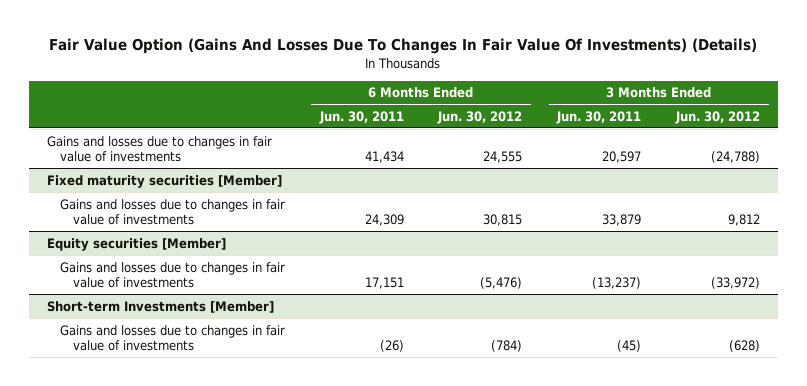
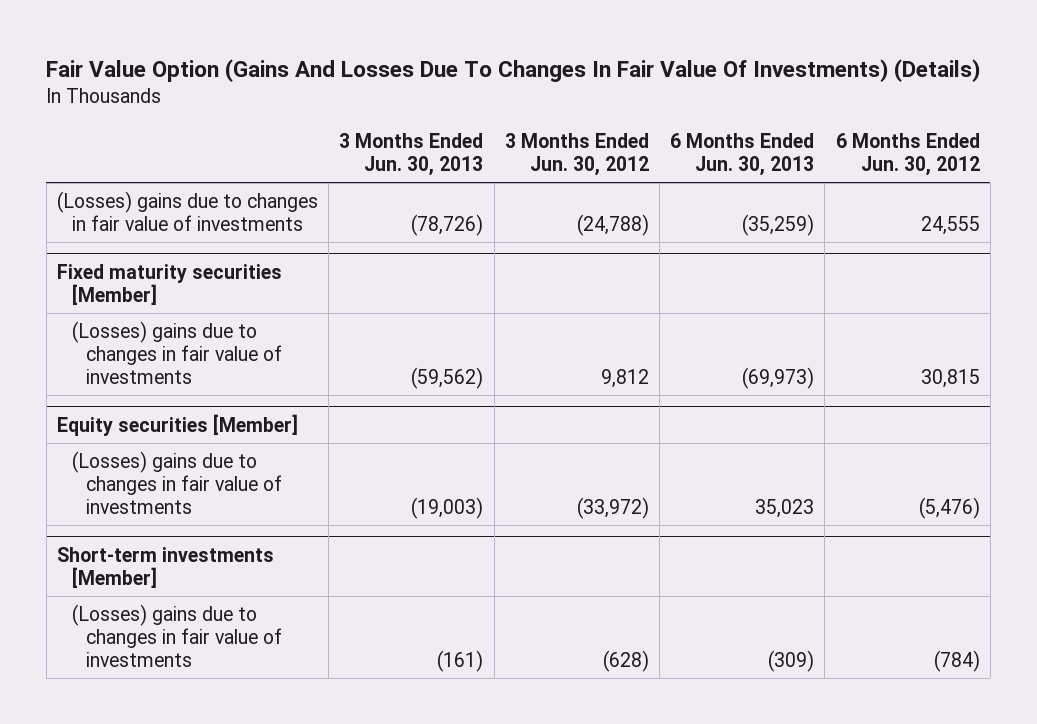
[318,110,404,124] Jun. 30, 2011 -> none
[556,110,642,124] Jun. 30, 2011 -> none
none -> [339,132,484,176] 3 Months Ended Jun. 30, 2013
none -> [670,132,815,176] 6 Months Ended Jun. 30, 2013
[46,135,272,163] Gains and losses due to changes in fair value of investments -> [57,191,319,232] (Losses) gains due to changes in fair value of investments
[59,198,285,226] Gains and losses due to changes in fair value of investments -> [71,321,283,385] (Losses) gains due to changes in fair value of investments
[59,261,285,289] Gains and losses due to changes in fair value of investments -> [71,451,283,515] (Losses) gains due to changes in fair value of investments
[46,300,274,313] Short-term Investments [Member] -> [57,546,275,588] Short-term investments [Member]
[59,324,285,352] Gains and losses due to changes in fair value of investments -> [71,604,283,668] (Losses) gains due to changes in fair value of investments

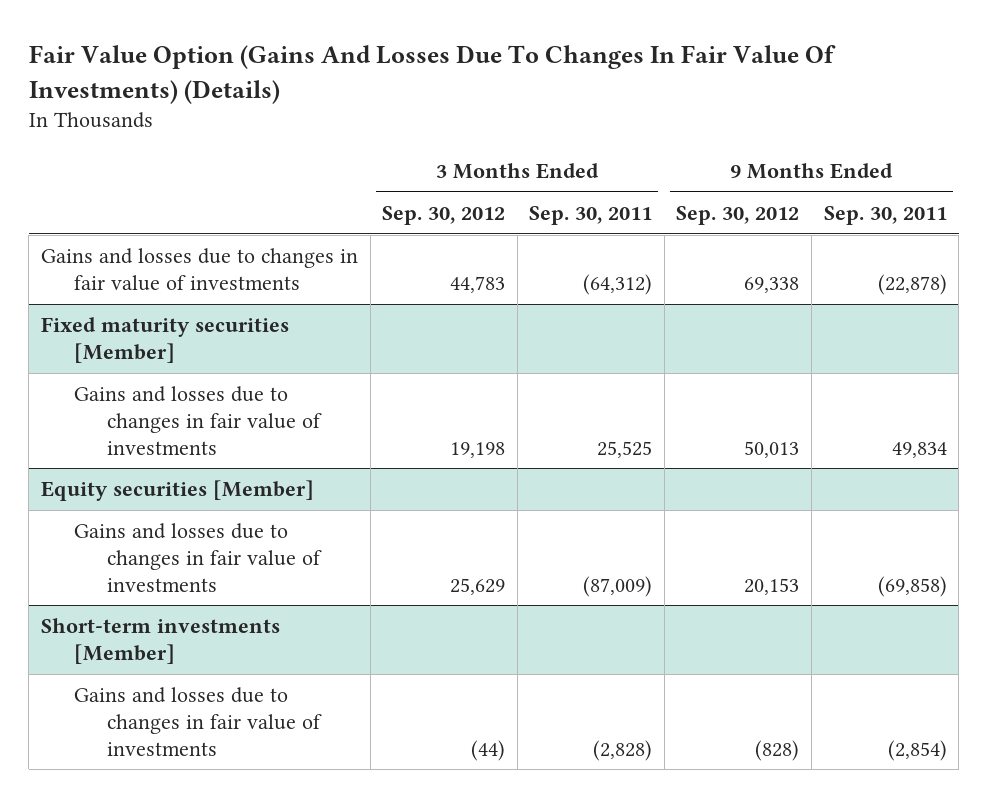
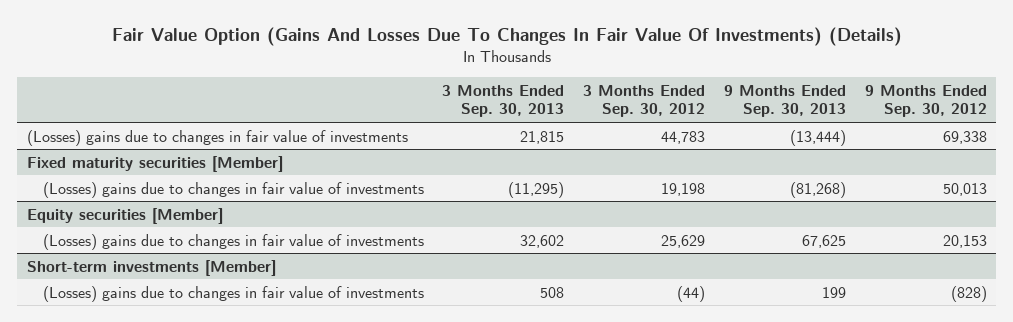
[529,205,653,225] Sep. 30, 2011 -> none
[823,205,947,225] Sep. 30, 2011 -> none
none -> [442,84,565,118] 3 Months Ended Sep. 30, 2013
none -> [723,84,846,118] 9 Months Ended Sep. 30, 2013
[40,248,358,291] Gains and losses due to changes in fair value of investments -> [26,129,408,146] (Losses) gains due to changes in fair value of investments
[73,386,322,455] Gains and losses due to changes in fair value of investments -> [42,181,424,198] (Losses) gains due to changes in fair value of investments
[73,523,322,592] Gains and losses due to changes in fair value of investments -> [42,233,424,250] (Losses) gains due to changes in fair value of investments
[73,687,322,756] Gains and losses due to changes in fair value of investments -> [42,285,424,302] (Losses) gains due to changes in fair value of investments

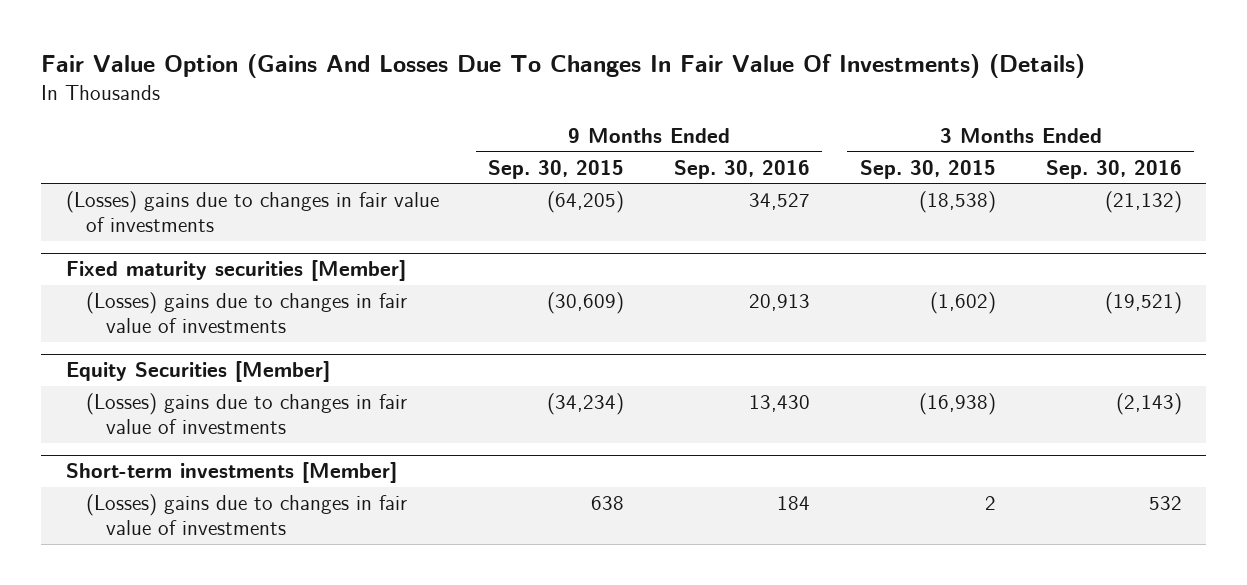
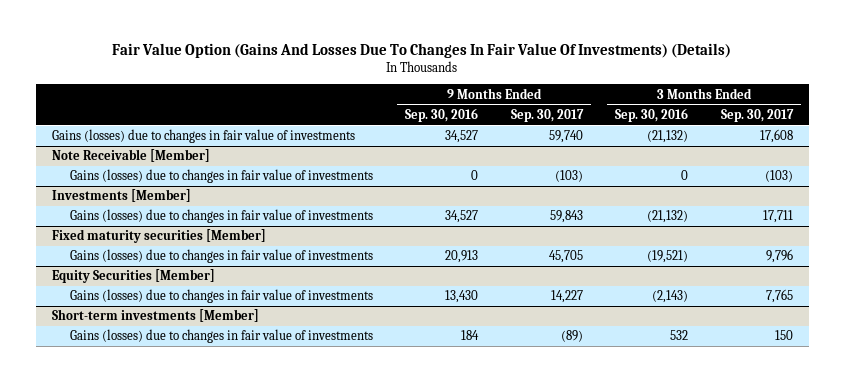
[488,159,625,179] Sep. 30, 2015 -> none
[859,159,996,179] Sep. 30, 2015 -> none
none -> [510,108,584,122] Sep. 30, 2017
none -> [720,108,794,122] Sep. 30, 2017
[65,190,439,232] (Losses) gains due to changes in fair value of investments -> [51,129,355,144] Gains (losses) due to changes in fair value of investments
none -> [51,149,210,163] Note Receivable [Member]
none -> [69,169,373,184] Gains (losses) due to changes in fair value of investments
none -> [51,189,191,203] Investments [Member]
none -> [69,209,373,224] Gains (losses) due to changes in fair value of investments
[85,291,407,333] (Losses) gains due to changes in fair value of investments -> [69,249,373,264] Gains (losses) due to changes in fair value of investments
[85,392,407,434] (Losses) gains due to changes in fair value of investments -> [69,289,373,304] Gains (losses) due to changes in fair value of investments
[85,493,407,535] (Losses) gains due to changes in fair value of investments -> [69,329,373,344] Gains (losses) due to changes in fair value of investments

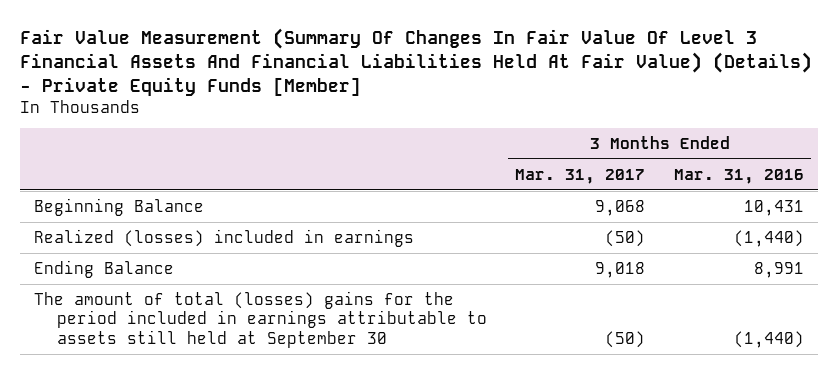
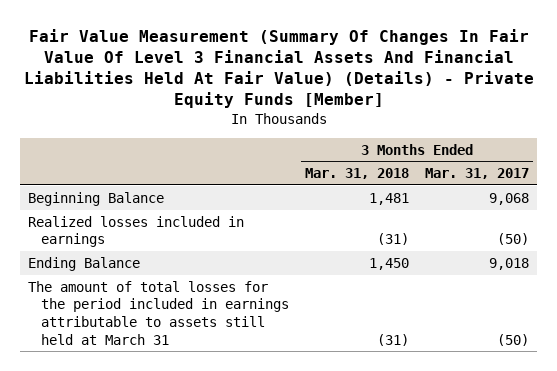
[673,168,804,184] Mar. 31, 2016 -> none
none -> [304,168,409,180] Mar. 31, 2018
[34,228,415,247] Realized (losses) included in earnings -> [28,215,245,248] Realized losses included in earnings
[34,290,488,349] The amount of total (losses) gains for the period included in earnings attributable to assets still held at September 30 -> [28,280,289,345] The amount of total losses for the period included in earnings attributable to assets still held at March 31

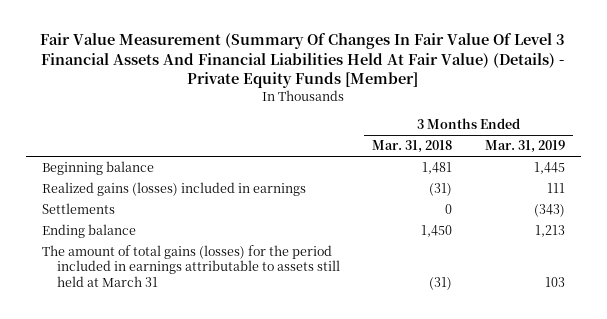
[424,168,529,180] Mar. 31, 2017 -> none
none -> [484,140,565,154] Mar. 31, 2019
[28,191,165,206] Beginning Balance -> [41,161,154,176] Beginning balance
[28,215,245,248] Realized losses included in earnings -> [41,182,306,197] Realized gains (losses) included in earnings
none -> [41,203,115,215] Settlements
[28,256,141,271] Ending Balance -> [41,224,136,239] Ending balance
[28,280,289,345] The amount of total losses for the period included in earnings attributable to assets still held at March 31 -> [41,245,341,287] The amount of total gains (losses) for the period included in earnings attributable to assets still held at March 31

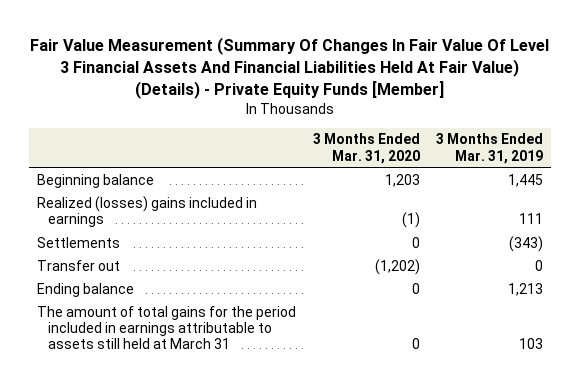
[372,140,453,154] Mar. 31, 2018 -> none
none -> [312,133,420,164] 3 Months Ended Mar. 31, 2020
[41,182,306,197] Realized gains (losses) included in earnings -> [37,195,258,228] Realized (losses) gains included in earnings
none -> [37,259,121,271] Transfer out
[41,245,341,287] The amount of total gains (losses) for the period included in earnings attributable to assets still held at March 31 -> [37,305,297,350] The amount of total gains for the period included in earnings attributable to assets still held at March 31

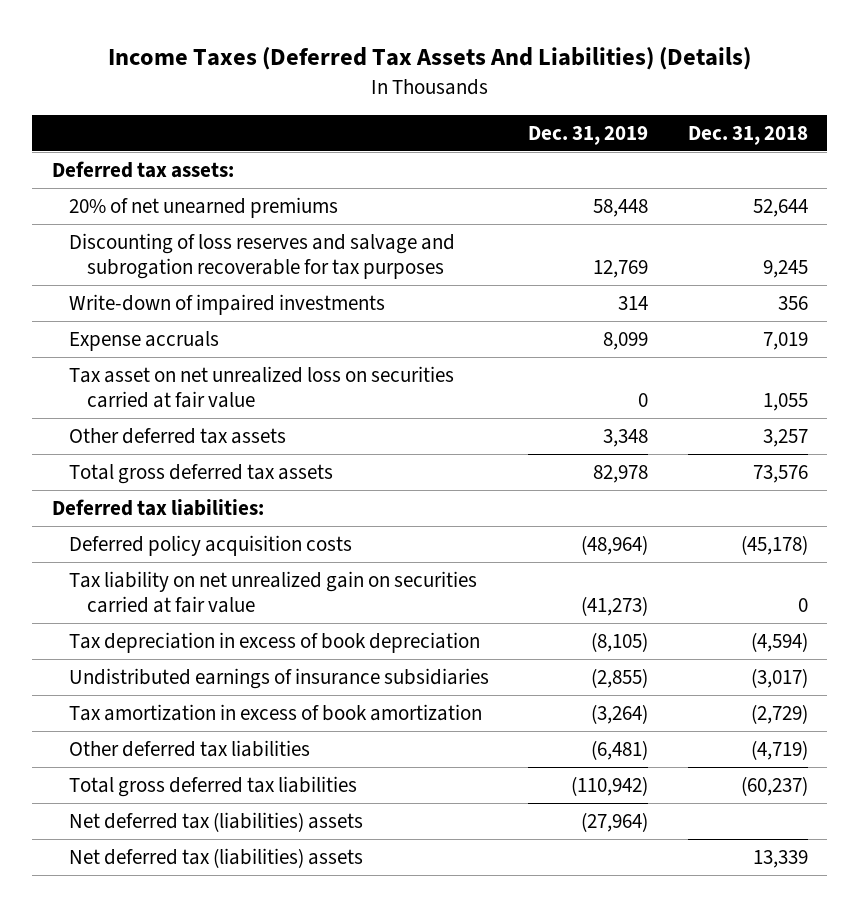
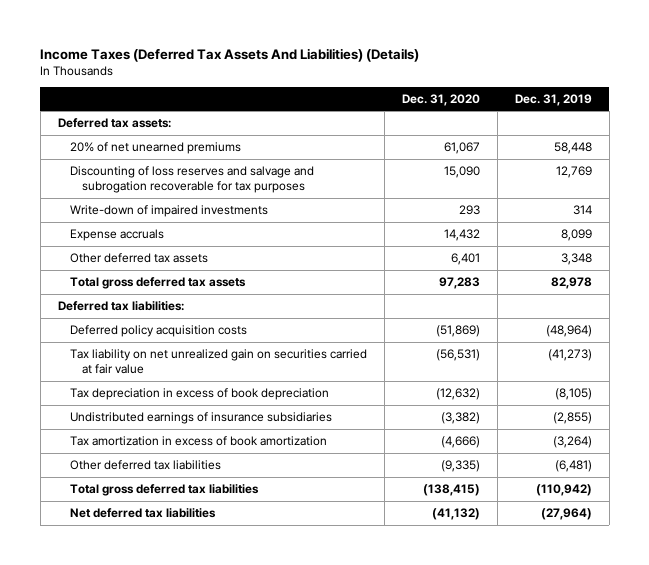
[687,125,808,145] Dec. 31, 2018 -> none
none -> [401,93,480,106] Dec. 31, 2020
[69,365,455,409] Tax asset on net unrealized loss on securities carried at fair value -> none
[69,847,364,868] Net deferred tax (liabilities) assets -> none
[69,811,364,832] Net deferred tax (liabilities) assets -> [70,508,217,519] Net deferred tax liabilities

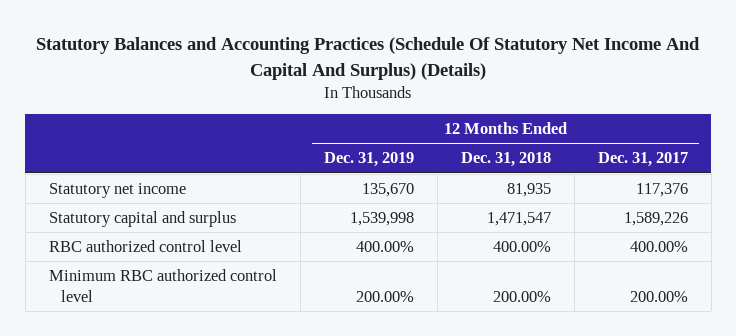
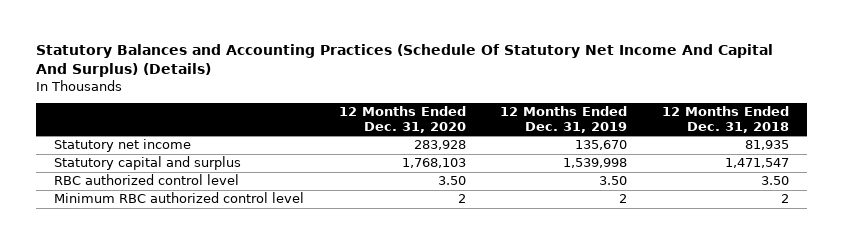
[597,152,688,168] Dec. 31, 2017 -> none
none -> [338,106,466,134] 12 Months Ended Dec. 31, 2020
[355,241,414,253] 400.00% -> [599,176,628,186] 3.50
[492,241,551,253] 400.00% -> [761,176,790,186] 3.50
[355,290,414,302] 200.00% -> [619,194,628,204] 2
[492,290,551,302] 200.00% -> [781,194,790,204] 2

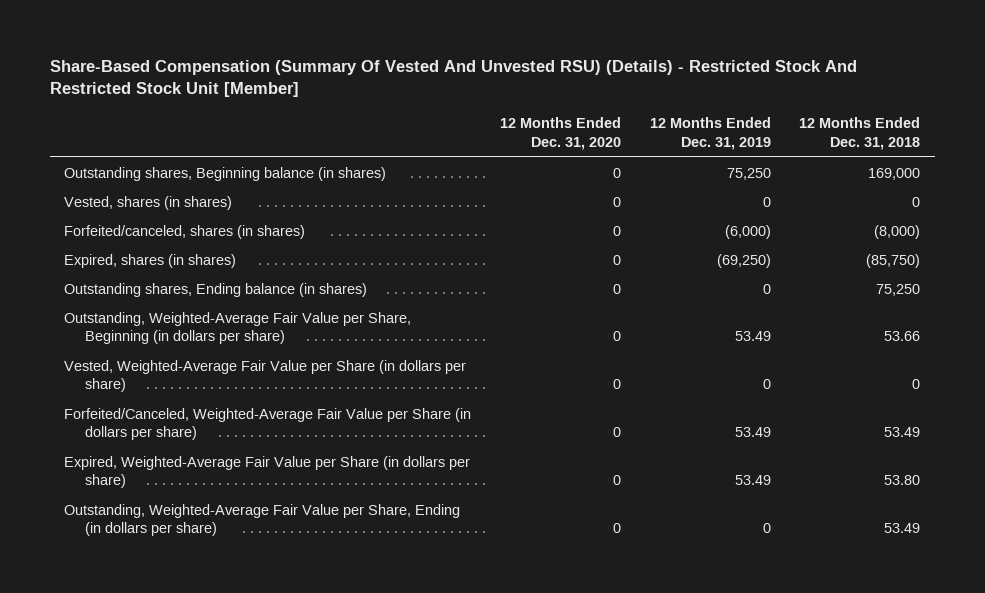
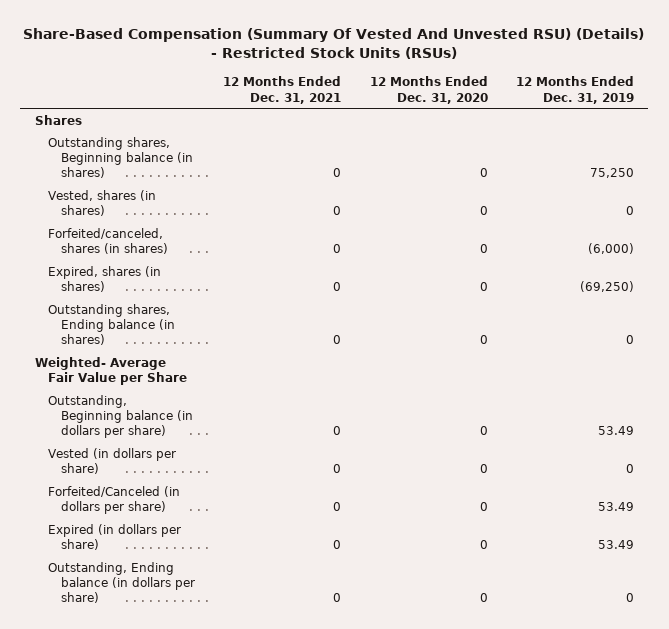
[49,60,857,98] Share-Based Compensation (Summary Of Vested And Unvested RSU) (Details) - Restricted Stock And Restricted Stock Unit [Member] -> [23,28,645,60] Share-Based Compensation (Summary Of Vested And Unvested RSU) (Details) - Restricted Stock Units (RSUs)
[799,117,921,150] 12 Months Ended Dec. 31, 2018 -> none
none -> [223,76,342,104] 12 Months Ended Dec. 31, 2021
none -> [34,114,82,125] Shares
none -> [34,356,187,385] Weighted- Average Fair Value per Share
[64,311,412,345] Outstanding, Weighted-Average Fair Value per Share, Beginning (in dollars per share) -> [47,394,194,439] Outstanding, Beginning balance (in dollars per share)
[64,359,467,393] Vested, Weighted-Average Fair Value per Share (in dollars per share) -> [47,447,176,474] Vested (in dollars per share)
[64,407,472,441] Forfeited/Canceled, Weighted-Average Fair Value per Share (in dollars per share) -> [47,485,180,514] Forfeited/Canceled (in dollars per share)
[64,455,471,489] Expired, Weighted-Average Fair Value per Share (in dollars per share) -> [47,523,181,550] Expired (in dollars per share)
[64,503,461,537] Outstanding, Weighted-Average Fair Value per Share, Ending (in dollars per share) -> [47,561,196,604] Outstanding, Ending balance (in dollars per share)

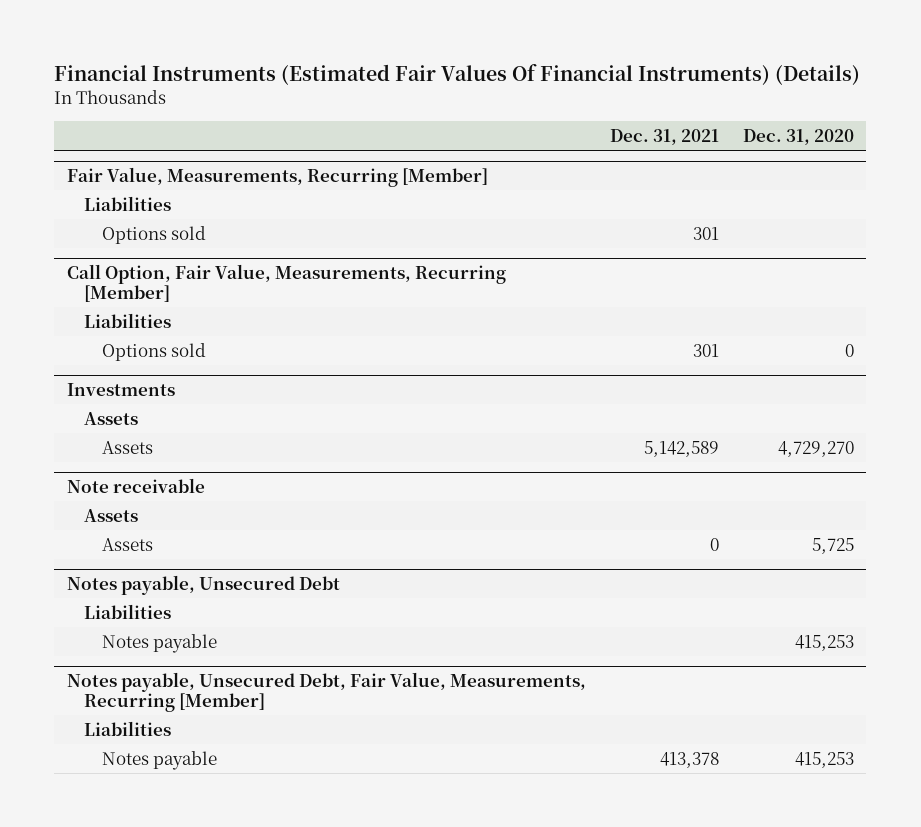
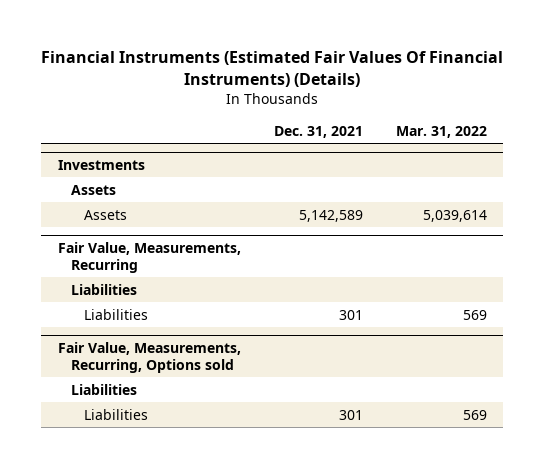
[743,129,855,146] Dec. 31, 2020 -> none
none -> [395,125,487,138] Mar. 31, 2022
[66,166,488,187] Fair Value, Measurements, Recurring [Member] -> none
[84,195,172,211] Liabilities -> none
[102,225,207,244] Options sold -> none
[66,263,506,302] Call Option, Fair Value, Measurements, Recurring [Member] -> none
[84,312,172,328] Liabilities -> none
[102,342,207,361] Options sold -> none
[66,477,205,493] Note receivable -> none
[84,508,139,522] Assets -> none
[102,537,154,551] Assets -> none
[66,574,340,595] Notes payable, Unsecured Debt -> none
none -> [57,241,241,273] Fair Value, Measurements, Recurring
[102,633,218,653] Notes payable -> none
[66,671,586,712] Notes payable, Unsecured Debt, Fair Value, Measurements, Recurring [Member] -> none
none -> [84,308,149,320] Liabilities
none -> [57,341,241,373] Fair Value, Measurements, Recurring, Options sold
[102,750,218,770] Notes payable -> none
none -> [84,408,149,420] Liabilities

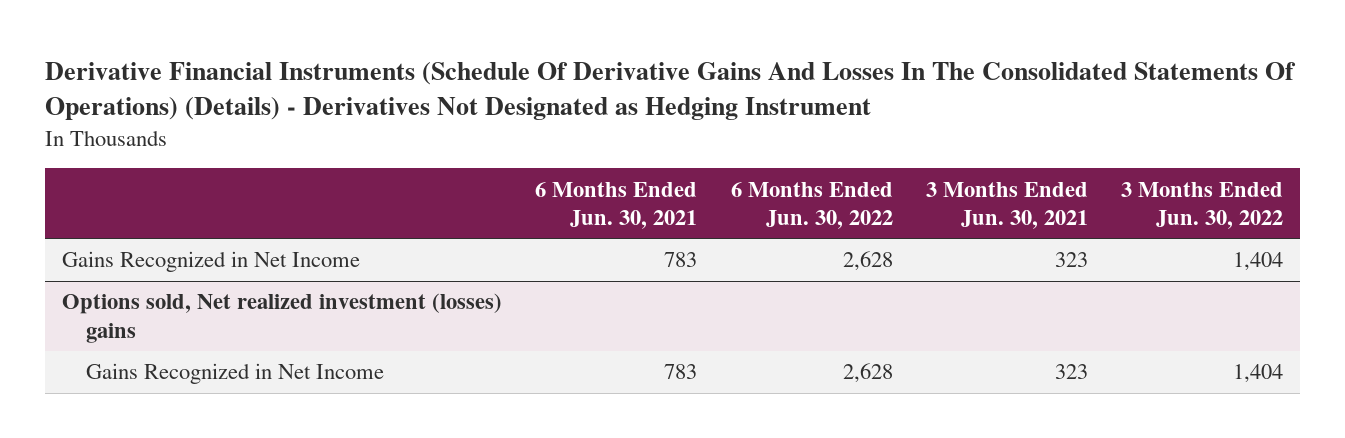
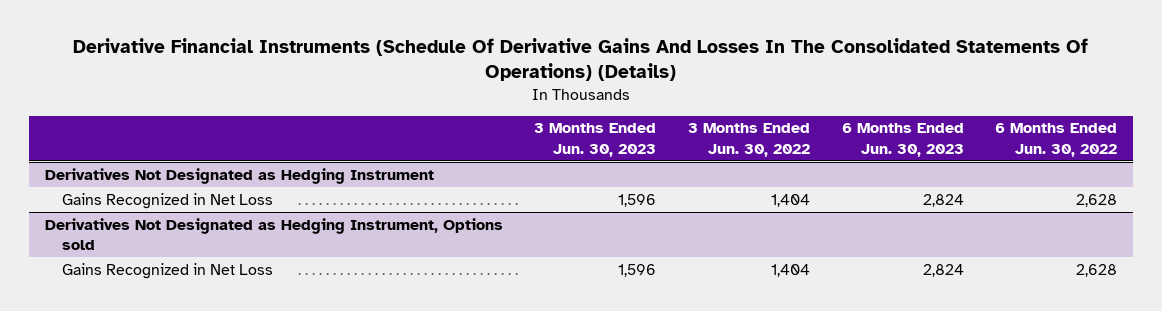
[45,62,1297,121] Derivative Financial Instruments (Schedule Of Derivative Gains And Losses In The Consolidated Statements Of Operations) (Details) - Derivatives Not Designated as Hedging Instrument -> [73,38,1089,82] Derivative Financial Instruments (Schedule Of Derivative Gains And Losses In The Consolidated Statements Of Operations) (Details)
[535,181,698,230] 6 Months Ended Jun. 30, 2021 -> none
[925,181,1088,230] 3 Months Ended Jun. 30, 2021 -> none
none -> [534,123,657,157] 3 Months Ended Jun. 30, 2023
none -> [841,123,964,157] 6 Months Ended Jun. 30, 2023
[61,293,502,343] Options sold, Net realized investment (losses) gains -> none
none -> [44,167,434,184] Derivatives Not Designated as Hedging Instrument
[61,251,360,273] Gains Recognized in Net Income -> [62,192,274,209] Gains Recognized in Net Loss
none -> [44,217,503,251] Derivatives Not Designated as Hedging Instrument, Options sold
[86,363,385,385] Gains Recognized in Net Income -> [62,262,274,279] Gains Recognized in Net Loss

